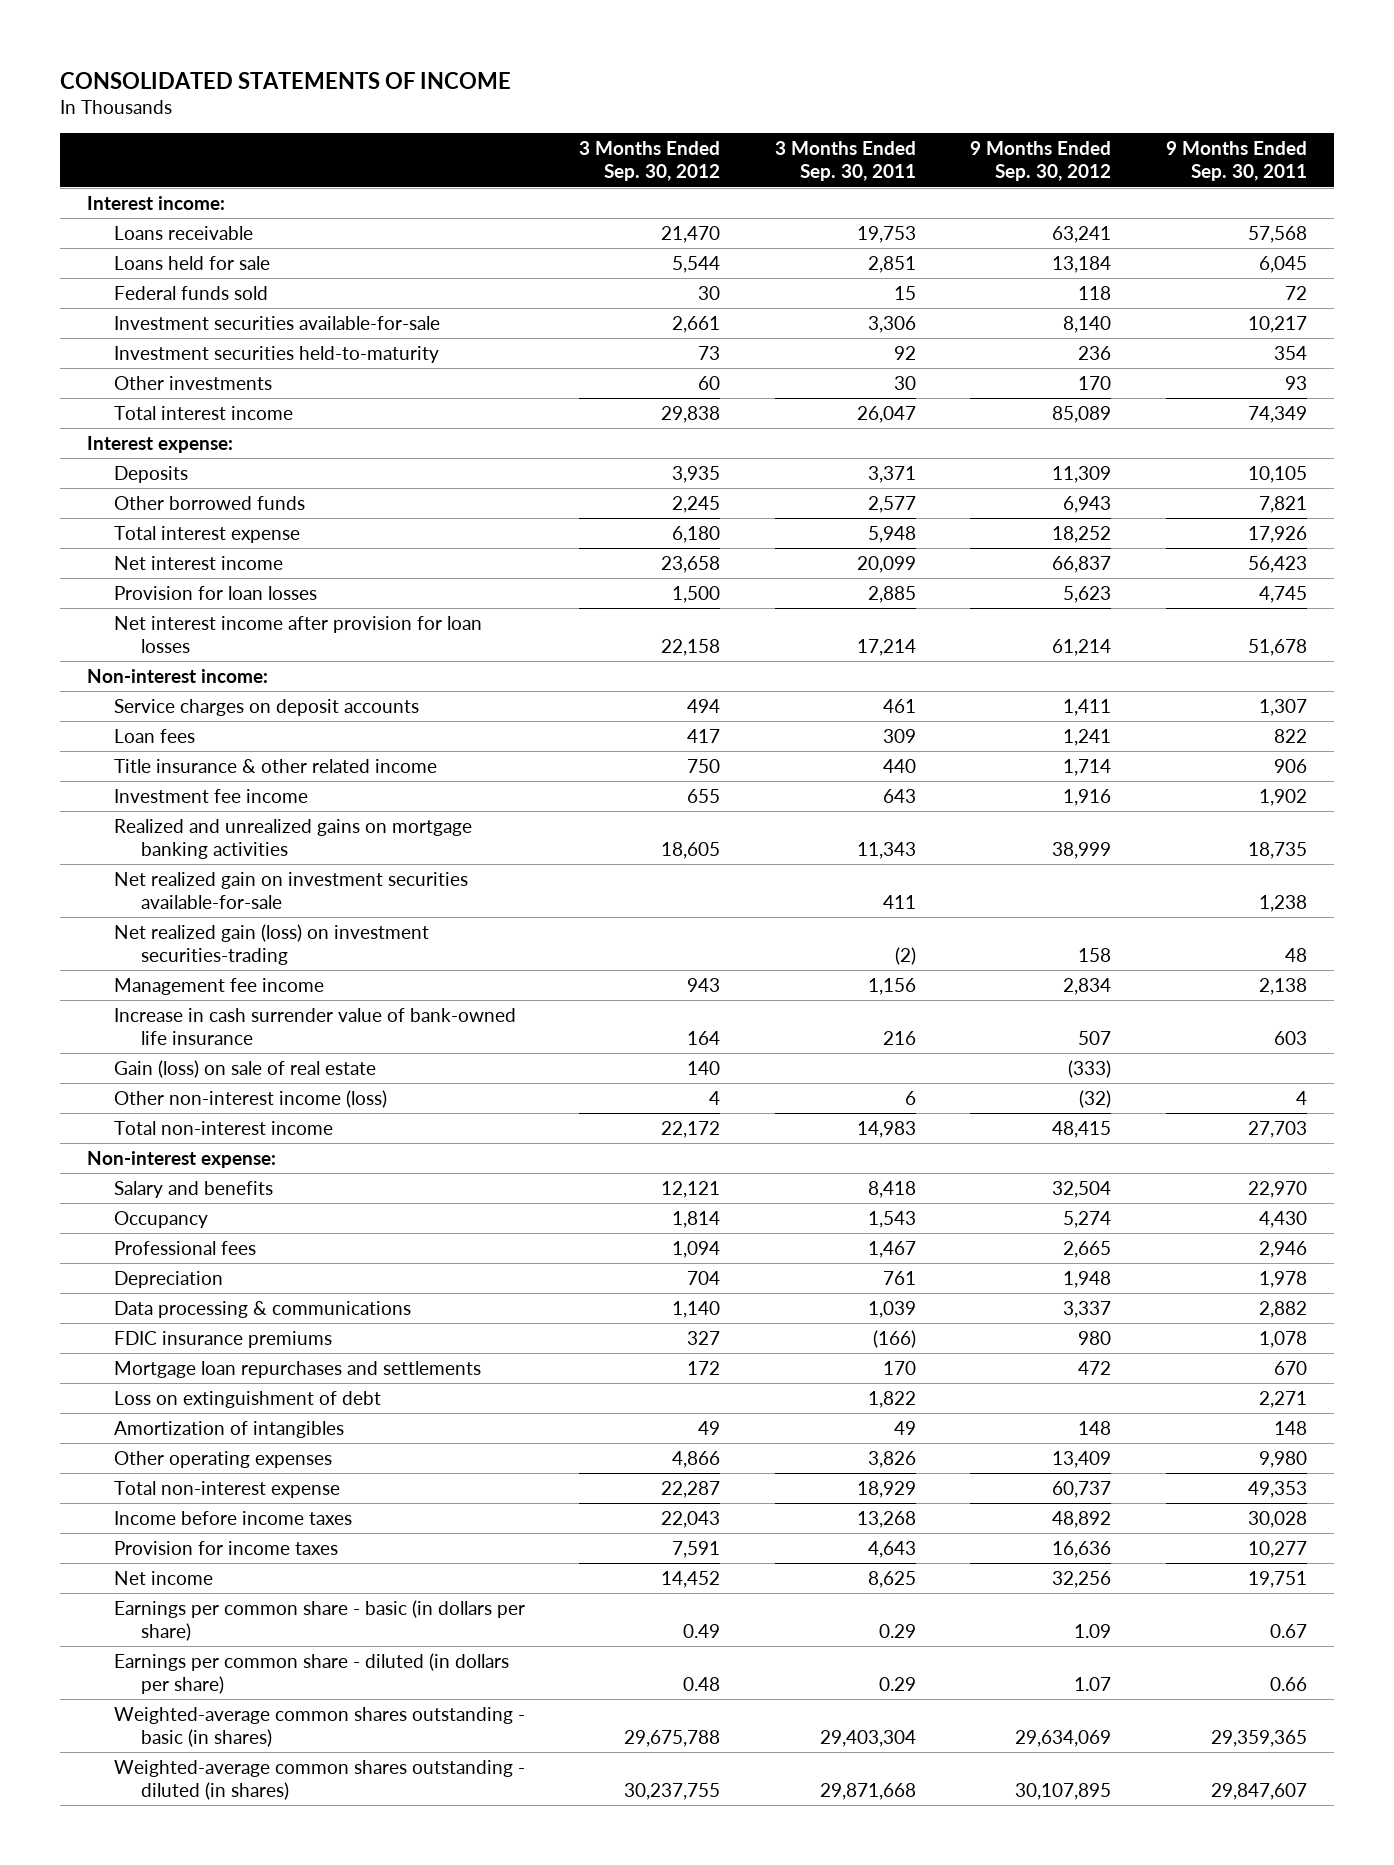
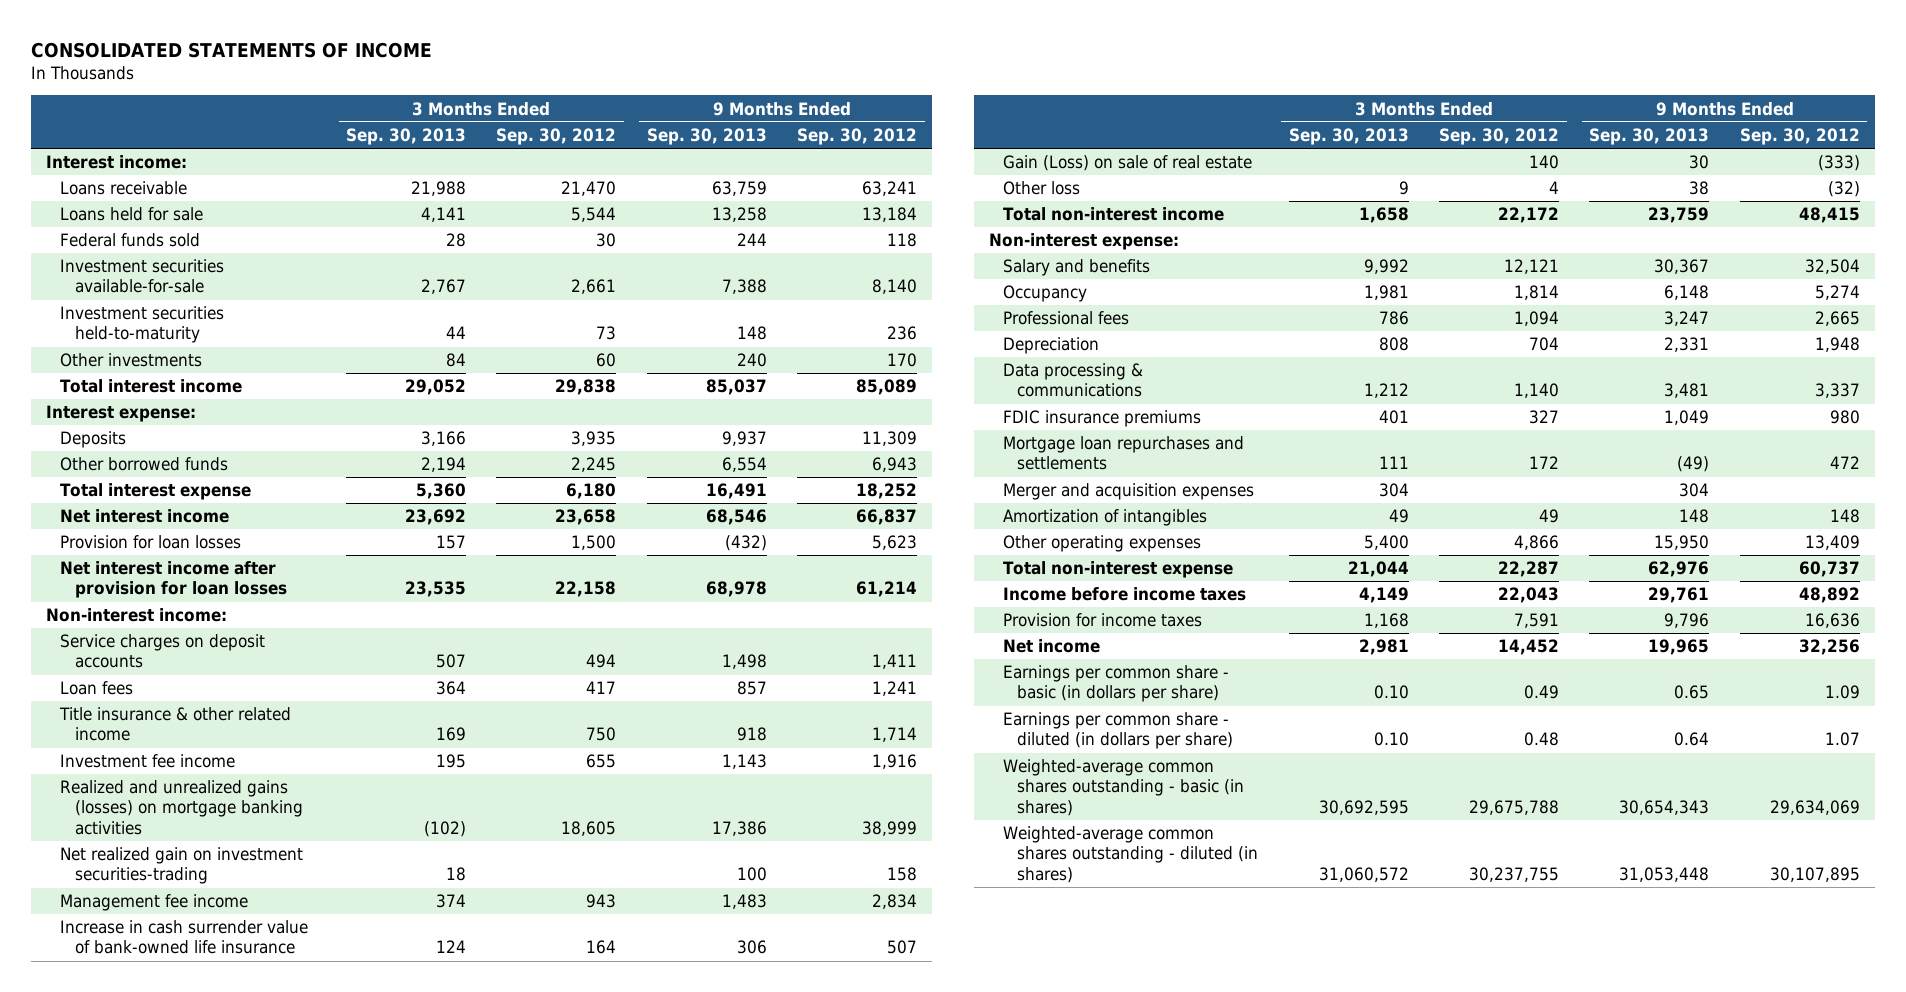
[774,141,916,182] 3 Months Ended Sep. 30, 2011 -> none
[1165,141,1307,182] 9 Months Ended Sep. 30, 2011 -> none
none -> [346,127,467,145] Sep. 30, 2013
none -> [646,127,767,145] Sep. 30, 2013
[114,871,469,910] Net realized gain on investment securities available-for-sale -> none
[114,818,473,860] Realized and unrealized gains on mortgage banking activities -> [60,780,303,835] Realized and unrealized gains (losses) on mortgage banking activities
[114,923,430,966] Net realized gain (loss) on investment securities-trading -> [60,847,304,885] Net realized gain on investment securities-trading
[114,1059,377,1078] Gain (loss) on sale of real estate -> [1003,155,1253,172] Gain (Loss) on sale of real estate
[114,1089,388,1108] Other non-interest income (loss) -> [1003,181,1081,196] Other loss
[114,1390,382,1408] Loss on extinguishment of debt -> none
none -> [1003,483,1255,501] Merger and acquisition expenses

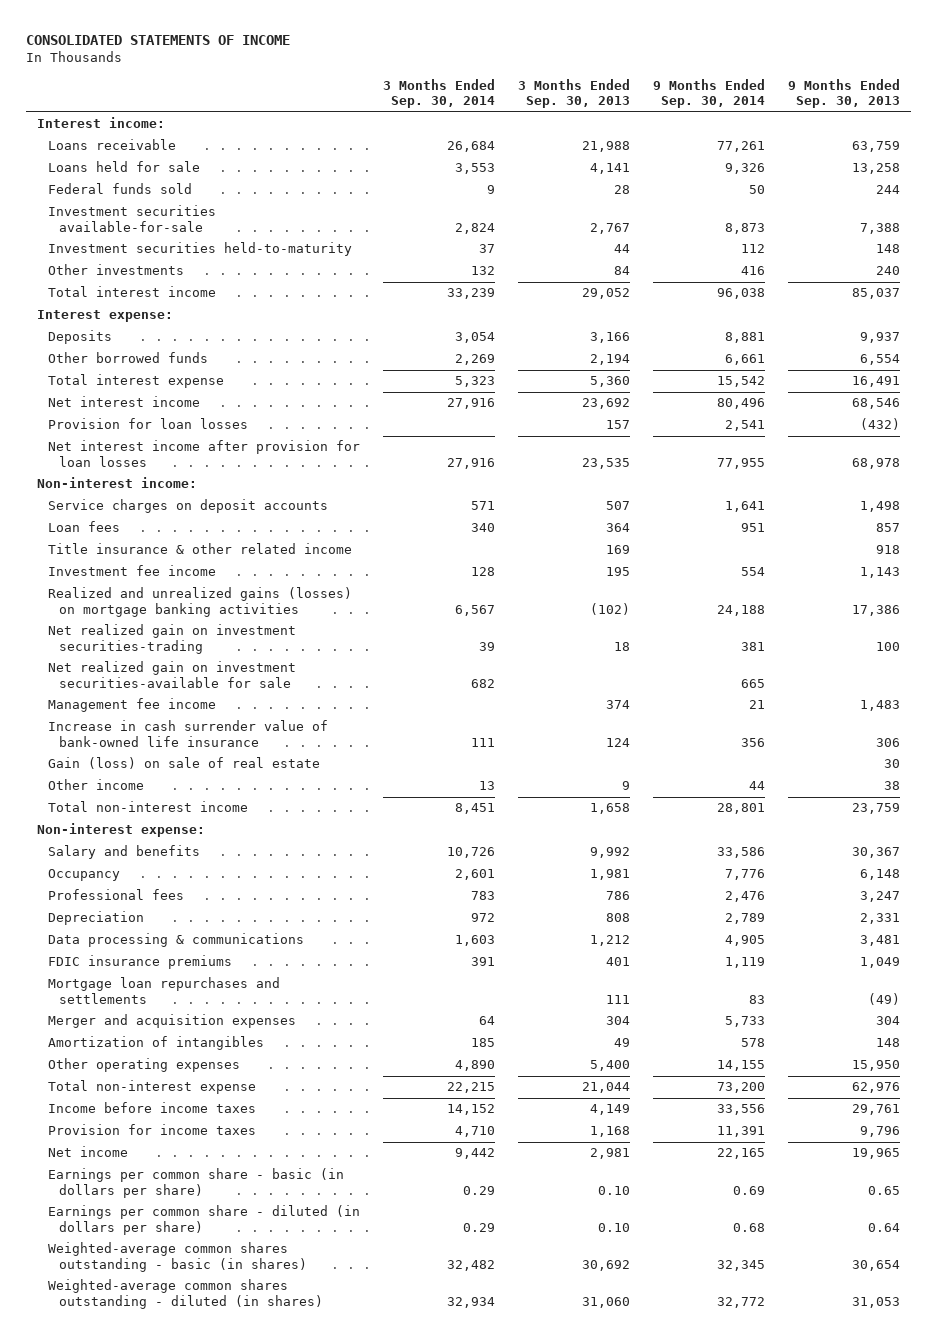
[496,127,617,145] Sep. 30, 2012 -> none
[797,127,918,145] Sep. 30, 2012 -> none
none -> [382,78,495,109] 3 Months Ended Sep. 30, 2014
none -> [652,78,765,109] 9 Months Ended Sep. 30, 2014
none -> [47,661,296,689] Net realized gain on investment securities-available for sale
[1003,155,1253,172] Gain (Loss) on sale of real estate -> [47,757,320,770] Gain (loss) on sale of real estate
[1003,181,1081,196] Other loss -> [47,779,144,791] Other income
[1318,799,1409,815] 30,692,595 -> [581,1260,630,1272] 30,692
[1619,799,1710,815] 30,654,343 -> [851,1260,900,1272] 30,654
[1318,866,1409,882] 31,060,572 -> [581,1297,630,1309] 31,060
[1619,866,1710,882] 31,053,448 -> [851,1297,900,1309] 31,053

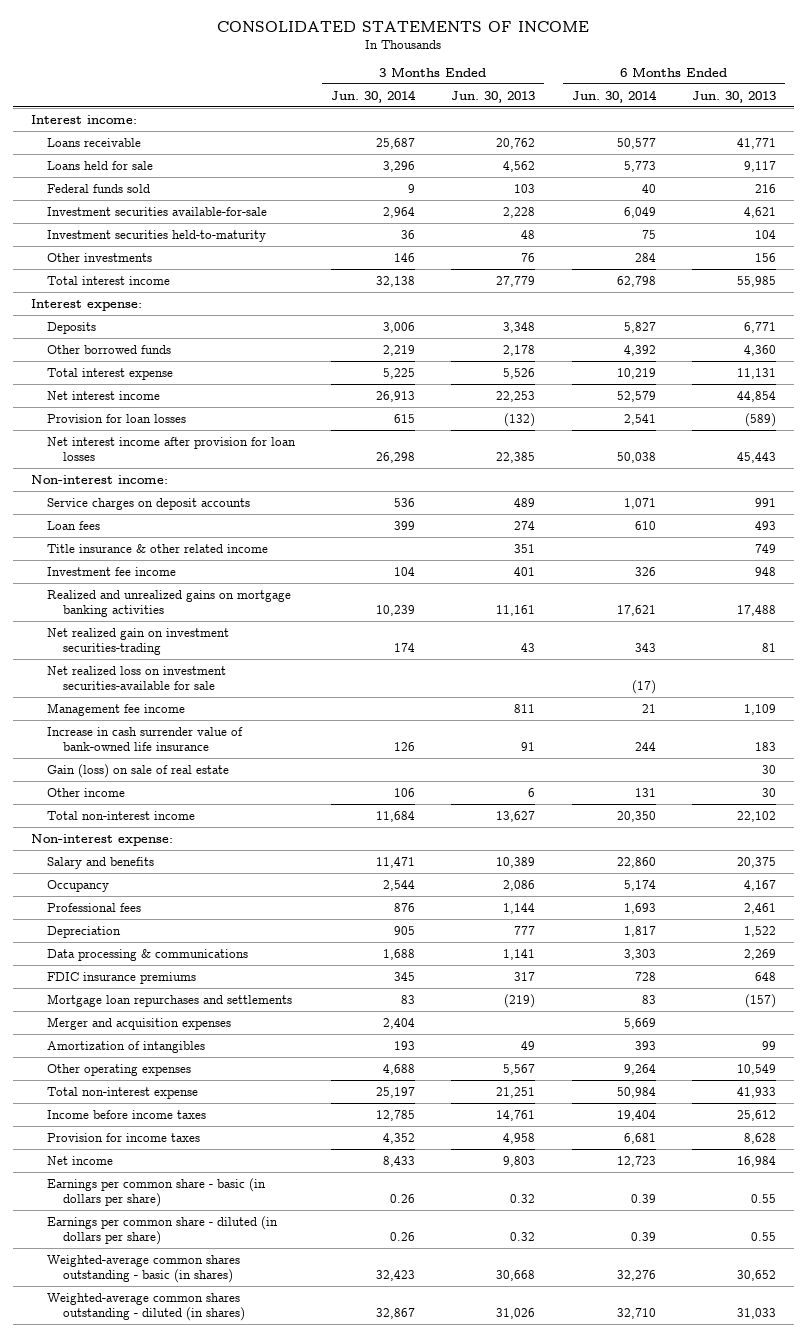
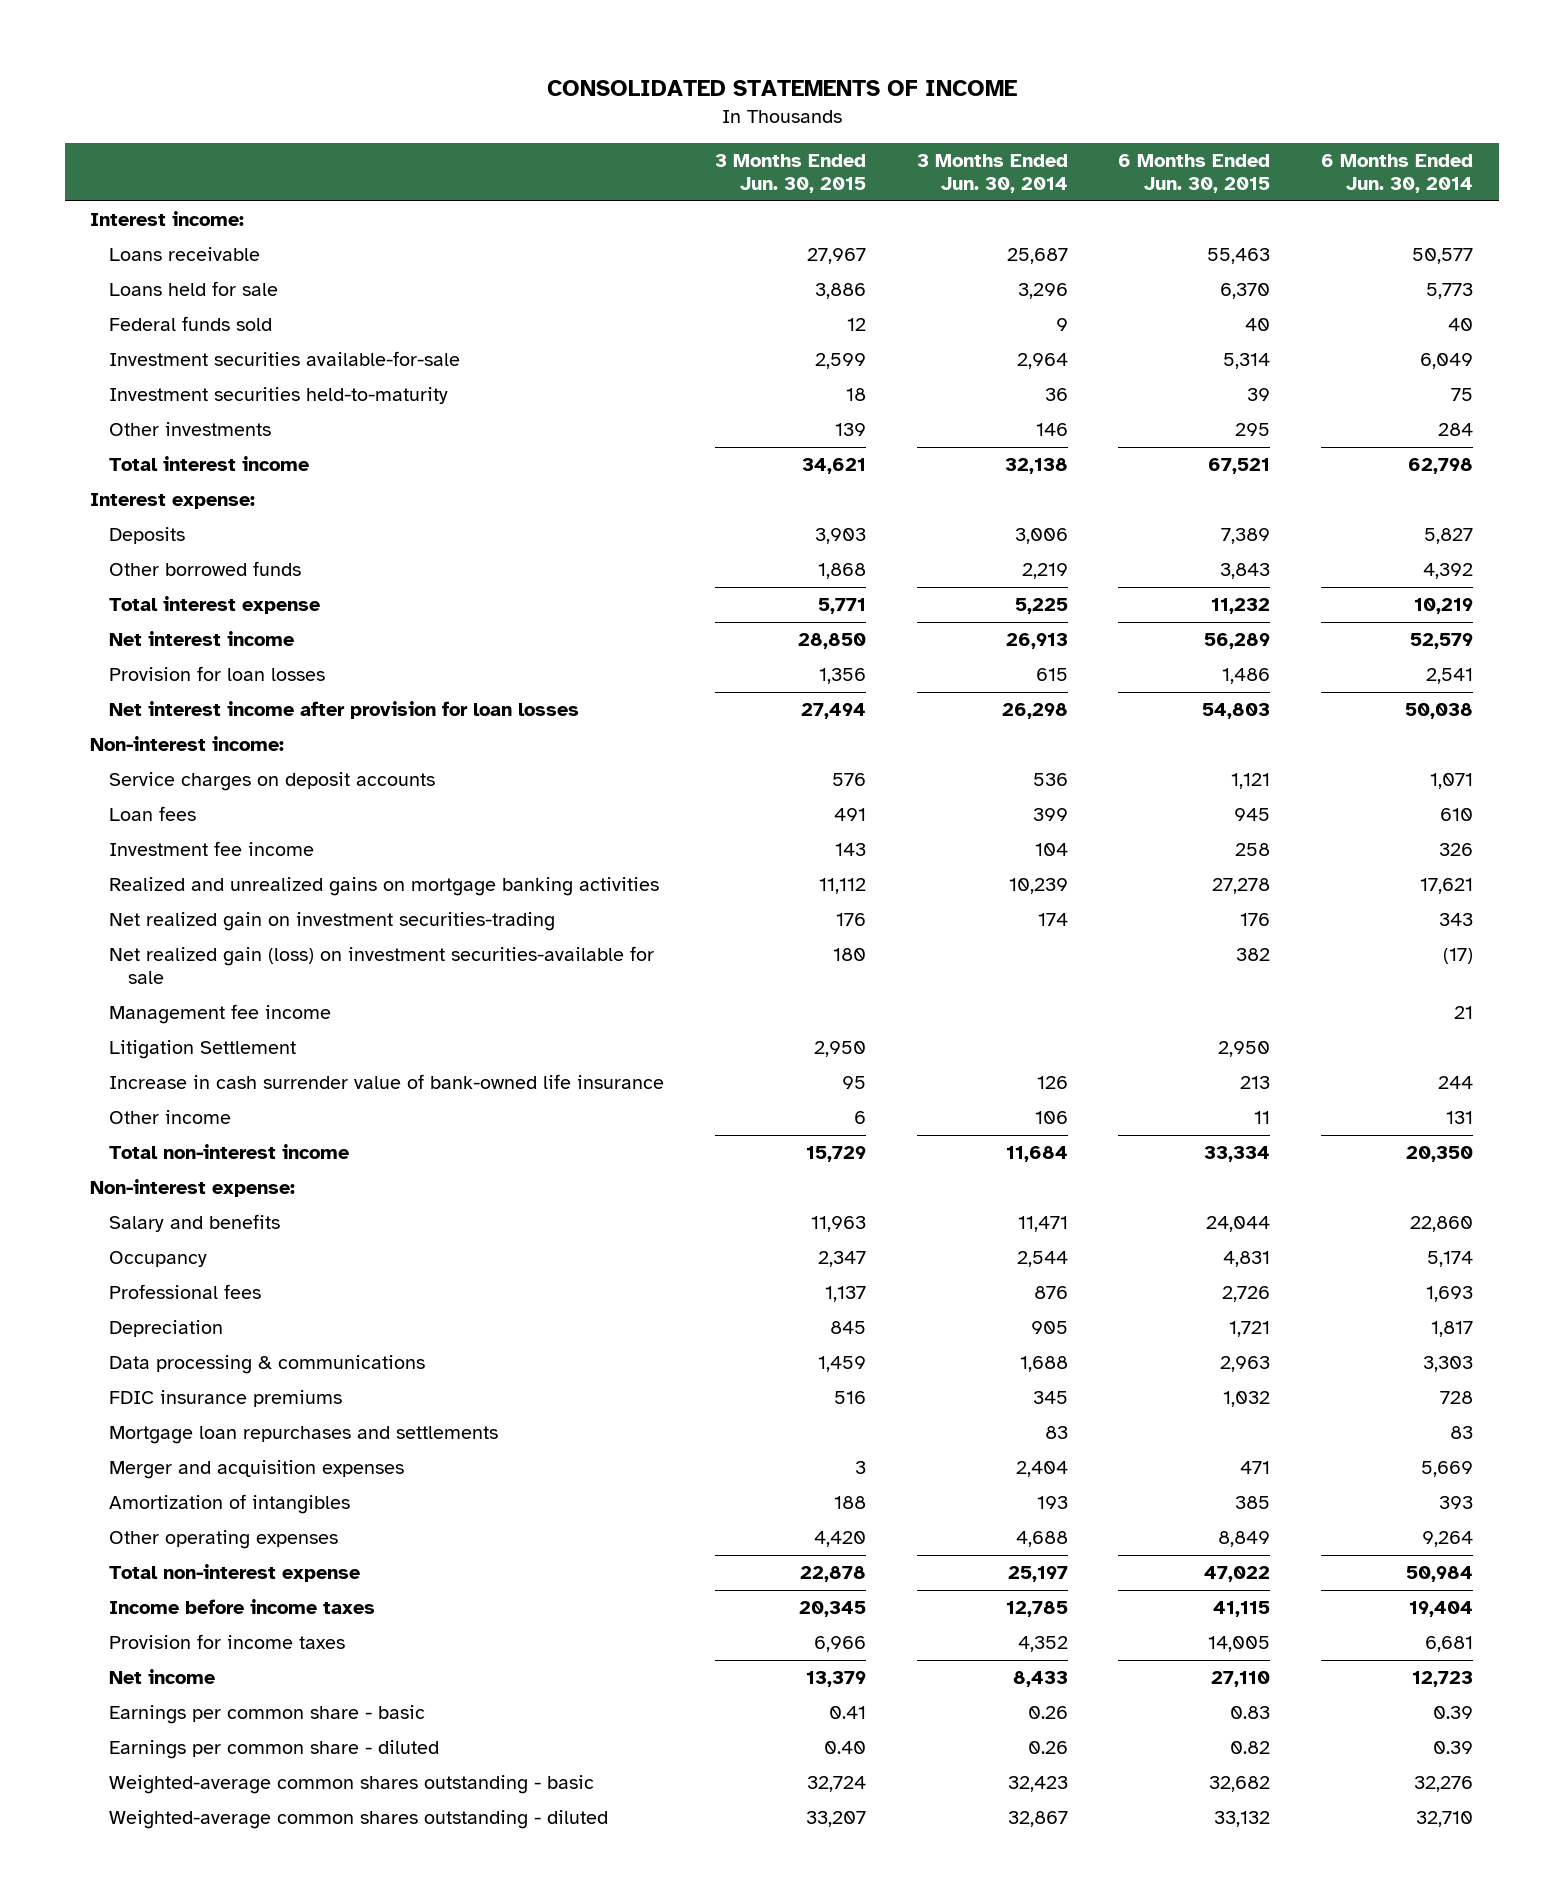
[451,90,536,103] Jun. 30, 2013 -> none
[691,90,776,103] Jun. 30, 2013 -> none
none -> [714,153,866,193] 3 Months Ended Jun. 30, 2015
none -> [1118,153,1271,193] 6 Months Ended Jun. 30, 2015
[46,543,268,553] Title insurance & other related income -> none
[46,665,226,690] Net realized loss on investment securities-available for sale -> [109,946,655,985] Net realized gain (loss) on investment securities-available for sale
none -> [109,1040,297,1060] Litigation Settlement
[46,763,229,778] Gain (loss) on sale of real estate -> none
[46,1177,266,1207] Earnings per common share - basic (in dollars per share) -> [109,1705,426,1725] Earnings per common share - basic
[46,1215,278,1245] Earnings per common share - diluted (in dollars per share) -> [109,1740,440,1760] Earnings per common share - diluted
[46,1254,240,1283] Weighted-average common shares outstanding - basic (in shares) -> [109,1775,595,1795] Weighted-average common shares outstanding - basic
[46,1292,245,1321] Weighted-average common shares outstanding - diluted (in shares) -> [109,1810,609,1830] Weighted-average common shares outstanding - diluted

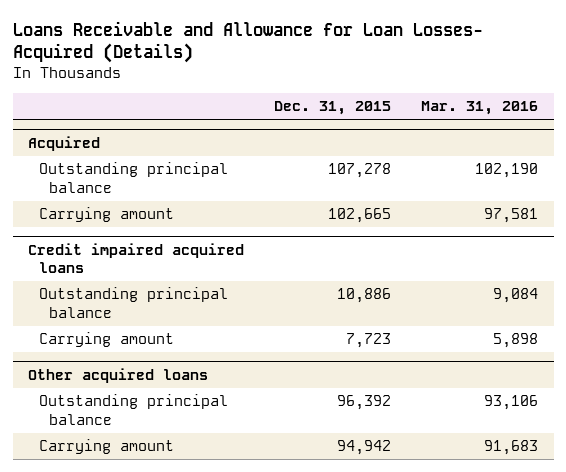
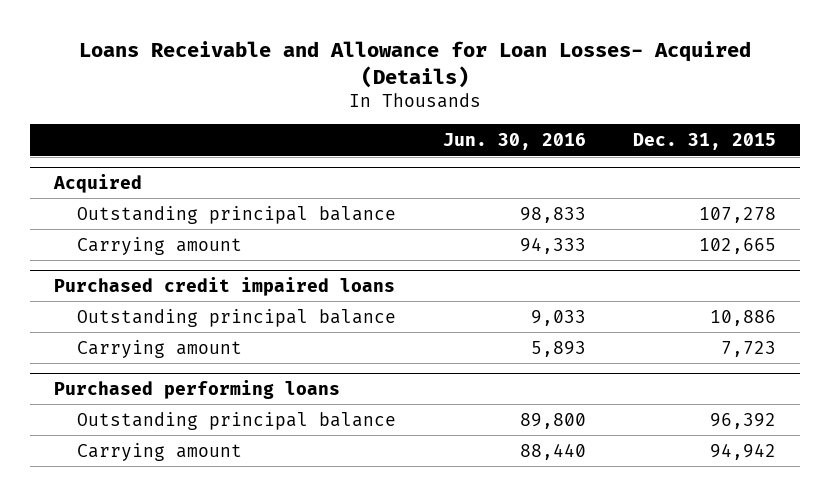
[421,101,539,116] Mar. 31, 2016 -> none
none -> [442,132,586,150] Jun. 30, 2016
[27,242,244,274] Credit impaired acquired loans -> [53,276,395,296] Purchased credit impaired loans
[27,367,208,383] Other acquired loans -> [53,379,340,399] Purchased performing loans

